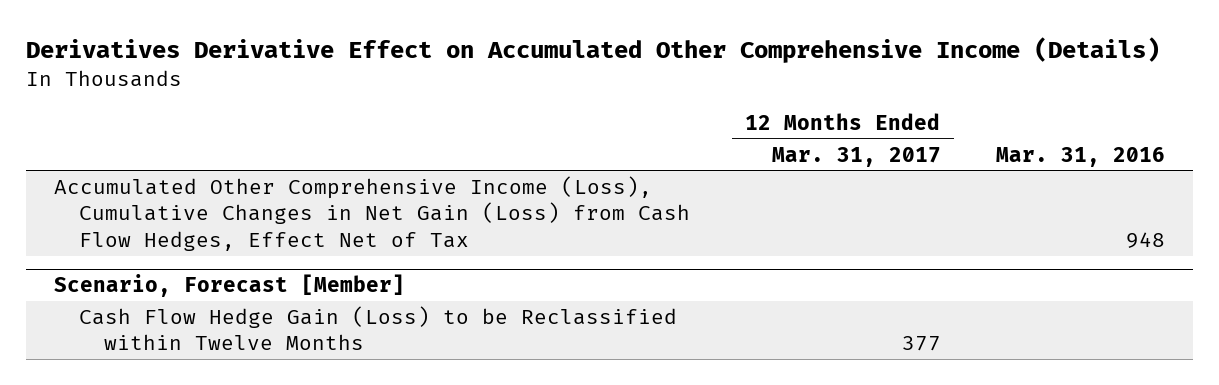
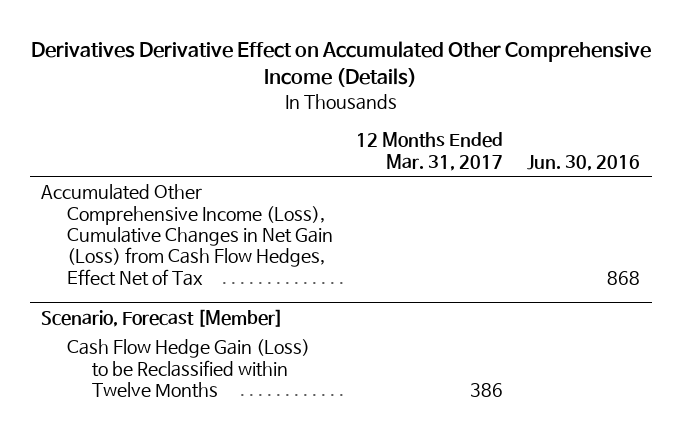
[996,146,1166,167] Mar. 31, 2016 -> none
none -> [526,154,640,171] Jun. 30, 2016
[901,336,941,352] 377 -> [470,382,504,397] 386

